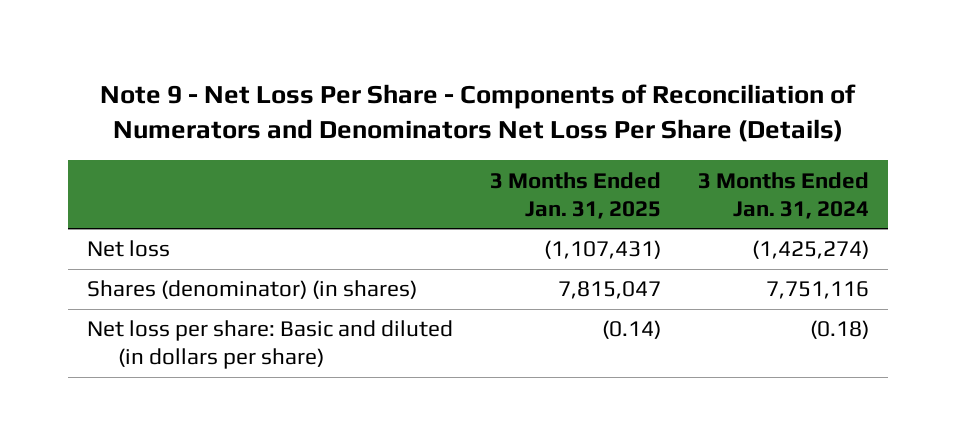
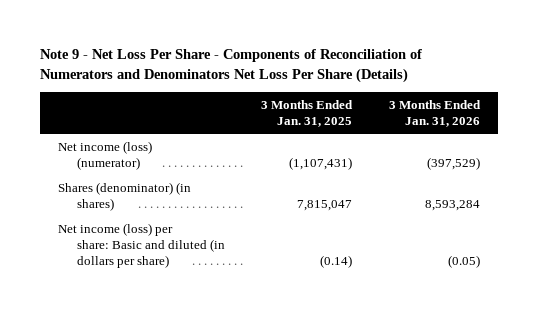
[698,171,870,219] 3 Months Ended Jan. 31, 2024 -> none
none -> [388,99,481,127] 3 Months Ended Jan. 31, 2026
[86,240,170,258] Net loss -> [57,140,152,170] Net income (loss) (numerator)
[86,320,453,370] Net loss per share: Basic and diluted (in dollars per share) -> [57,222,225,268] Net income (loss) per share: Basic and diluted (in dollars per share)

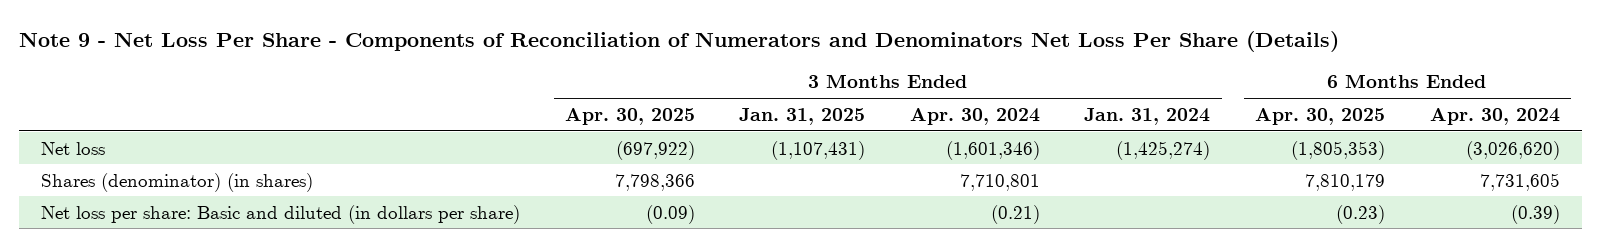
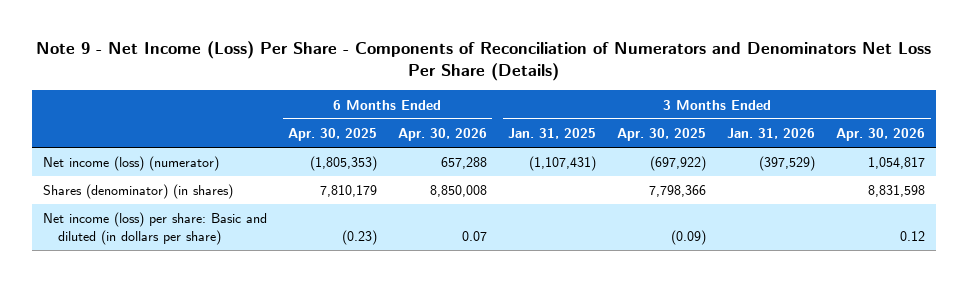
[19,31,1340,53] Note 9 - Net Loss Per Share - Components of Reconciliation of Numerators and Denominators Net Loss Per Share (Details) -> [36,41,932,82] Note 9 - Net Income (Loss) Per Share - Components of Reconciliation of Numerators and Denominators Net Loss Per Share (Details)
[909,107,1040,125] Apr. 30, 2024 -> none
[1084,107,1211,125] Jan. 31, 2024 -> none
[1429,107,1560,125] Apr. 30, 2024 -> none
none -> [398,128,488,142] Apr. 30, 2026
none -> [727,128,816,140] Jan. 31, 2026
none -> [836,128,926,142] Apr. 30, 2026
[41,141,106,155] Net loss -> [42,156,219,172] Net income (loss) (numerator)
[41,204,521,224] Net loss per share: Basic and diluted (in dollars per share) -> [42,212,267,245] Net income (loss) per share: Basic and diluted (in dollars per share)

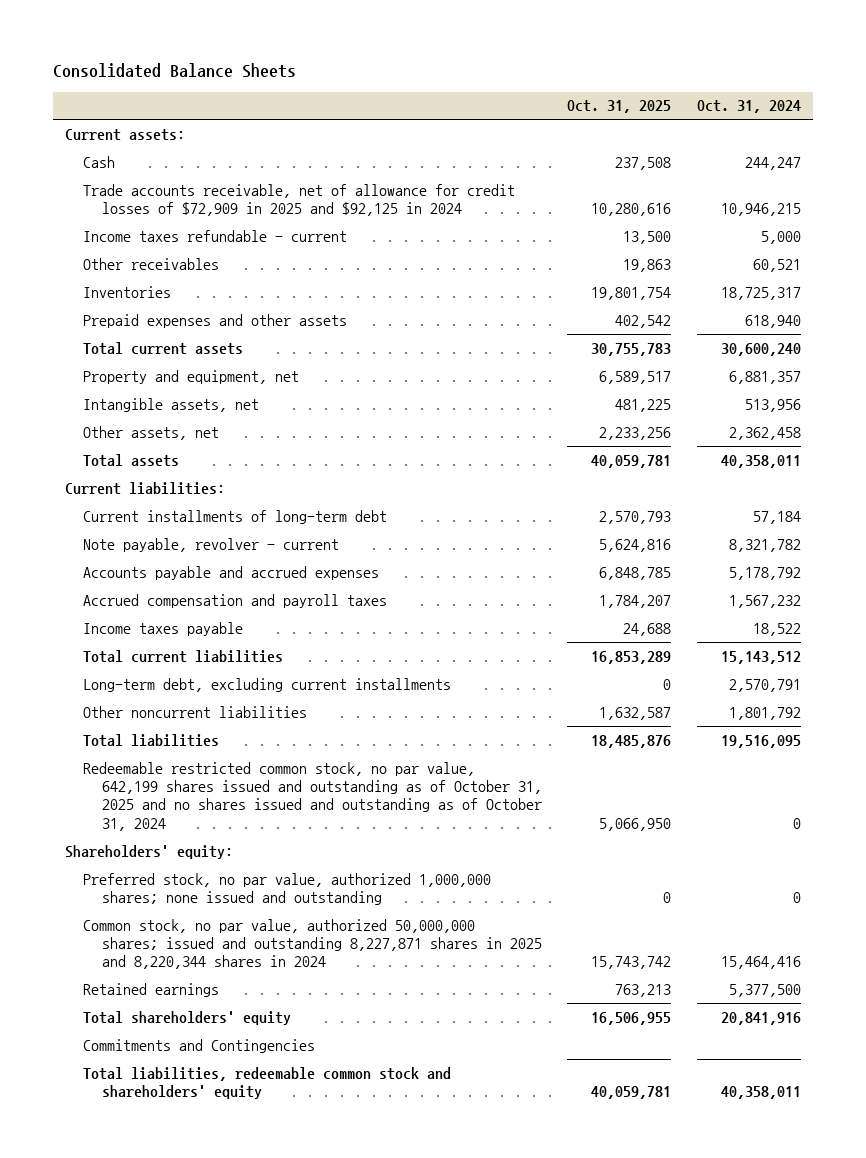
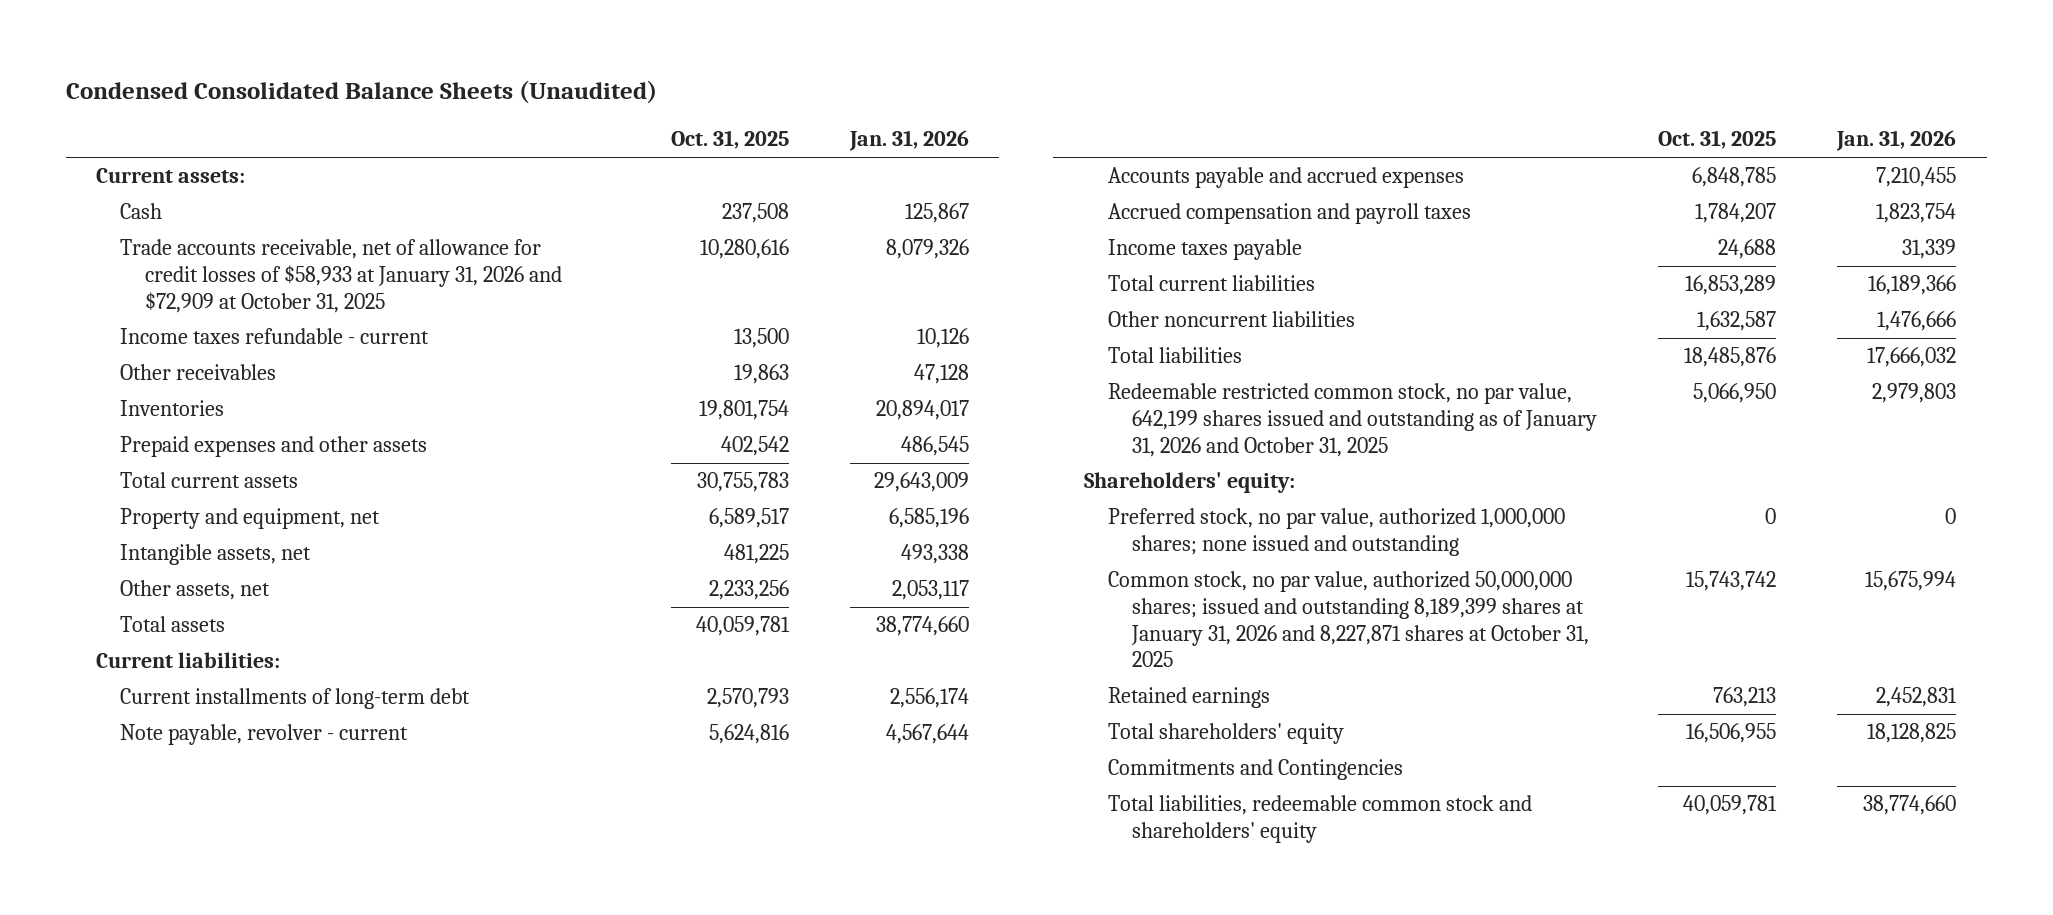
[52,63,296,79] Consolidated Balance Sheets -> [65,80,657,105] Condensed Consolidated Balance Sheets (Unaudited)
[696,100,801,114] Oct. 31, 2024 -> none
none -> [848,130,969,152] Jan. 31, 2026
[83,183,516,217] Trade accounts receivable, net of allowance for credit losses of $72,909 in 2025 and $92,125 in 2024 -> [120,239,562,313] Trade accounts receivable, net of allowance for credit losses of $58,933 at January 31, 2026 and $72,909 at October 31, 2025
[83,677,452,692] Long-term debt, excluding current installments -> none
[83,761,542,831] Redeemable restricted common stock, no par value, 642,199 shares issued and outstanding as of October 31, 2025 and no shares issued and outstanding as of October 31, 2024 -> [1107,383,1597,457] Redeemable restricted common stock, no par value, 642,199 shares issued and outstanding as of January 31, 2026 and October 31, 2025
[83,918,542,970] Common stock, no par value, authorized 50,000,000 shares; issued and outstanding 8,227,871 shares in 2025 and 8,220,344 shares in 2024 -> [1107,571,1589,668] Common stock, no par value, authorized 50,000,000 shares; issued and outstanding 8,189,399 shares at January 31, 2026 and 8,227,871 shares at October 31, 2025

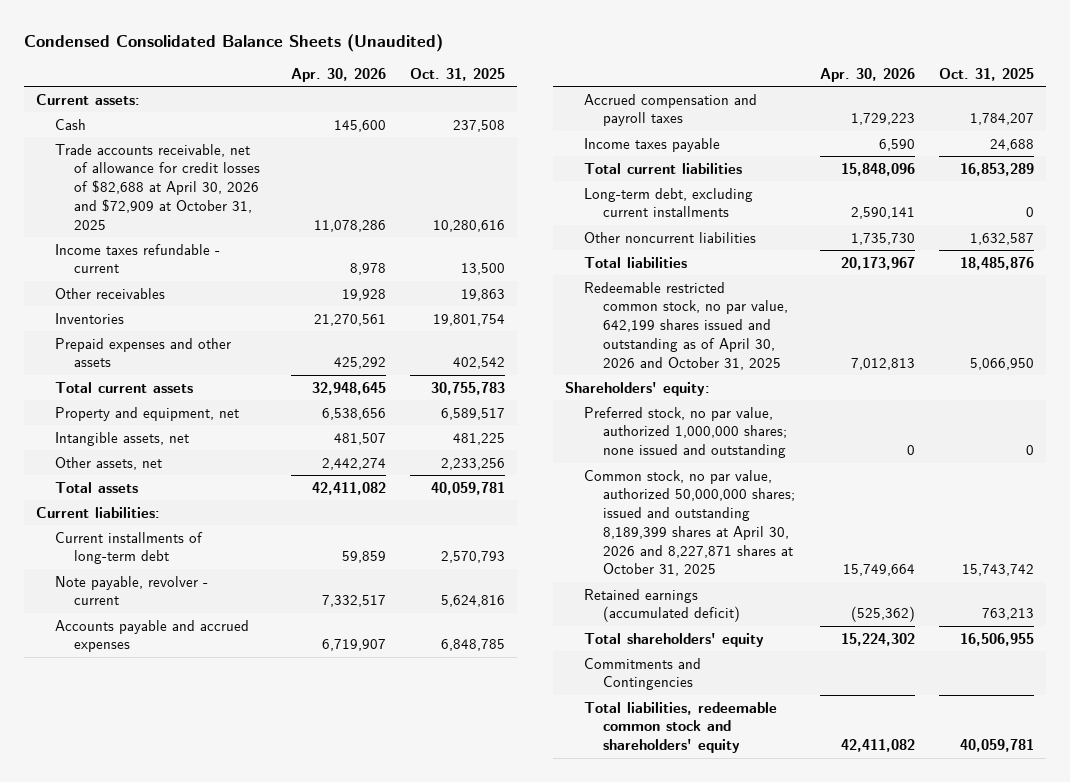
[848,130,969,152] Jan. 31, 2026 -> none
none -> [290,67,386,82] Apr. 30, 2026
[120,239,562,313] Trade accounts receivable, net of allowance for credit losses of $58,933 at January 31, 2026 and $72,909 at October 31, 2025 -> [55,143,261,230] Trade accounts receivable, net of allowance for credit losses of $82,688 at April 30, 2026 and $72,909 at October 31, 2025
none -> [584,187,754,218] Long-term debt, excluding current installments
[1107,383,1597,457] Redeemable restricted common stock, no par value, 642,199 shares issued and outstanding as of January 31, 2026 and October 31, 2025 -> [584,281,789,370] Redeemable restricted common stock, no par value, 642,199 shares issued and outstanding as of April 30, 2026 and October 31, 2025
[1107,571,1589,668] Common stock, no par value, authorized 50,000,000 shares; issued and outstanding 8,189,399 shares at January 31, 2026 and 8,227,871 shares at October 31, 2025 -> [584,469,796,577] Common stock, no par value, authorized 50,000,000 shares; issued and outstanding 8,189,399 shares at April 30, 2026 and 8,227,871 shares at October 31, 2025
[1107,687,1270,709] Retained earnings -> [584,588,741,623] Retained earnings (accumulated deficit)

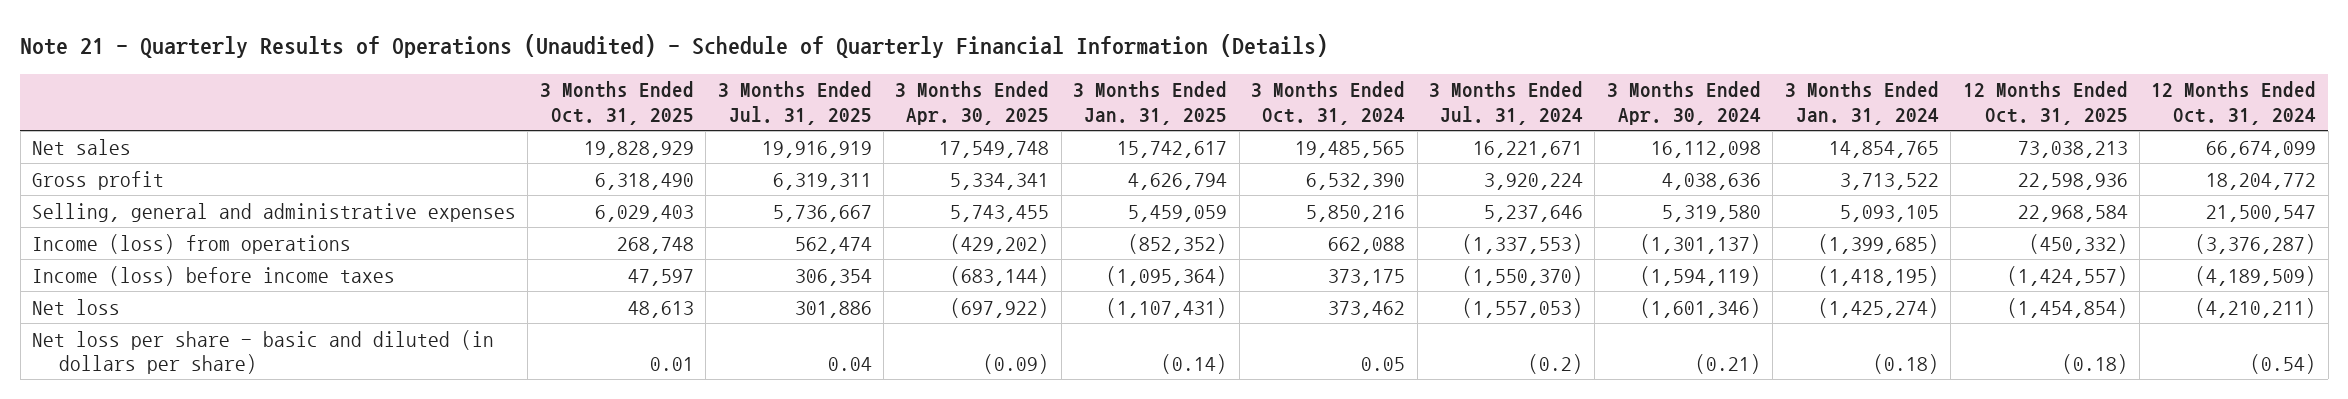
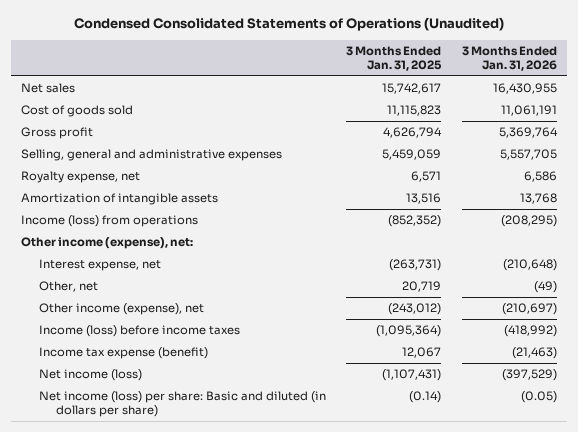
[20,33,1329,58] Note 21 - Quarterly Results of Operations (Unaudited) - Schedule of Quarterly Financial Information (Details) -> [73,17,504,32] Condensed Consolidated Statements of Operations (Unaudited)
[539,81,694,125] 3 Months Ended Oct. 31, 2025 -> none
[717,81,872,125] 3 Months Ended Jul. 31, 2025 -> none
[895,81,1050,125] 3 Months Ended Apr. 30, 2025 -> none
[1251,81,1406,125] 3 Months Ended Oct. 31, 2024 -> none
[1428,81,1583,125] 3 Months Ended Jul. 31, 2024 -> none
[1606,81,1761,125] 3 Months Ended Apr. 30, 2024 -> none
[1784,81,1939,125] 3 Months Ended Jan. 31, 2024 -> none
[1962,81,2128,125] 12 Months Ended Oct. 31, 2025 -> none
[2151,81,2317,125] 12 Months Ended Oct. 31, 2024 -> none
none -> [461,45,557,71] 3 Months Ended Jan. 31, 2026
none -> [21,105,134,118] Cost of goods sold
none -> [21,171,141,184] Royalty expense, net
none -> [21,193,219,206] Amortization of intangible assets
none -> [21,237,194,250] Other income (expense), net:
none -> [38,259,161,272] Interest expense, net
none -> [38,281,98,293] Other, net
none -> [38,303,204,316] Other income (expense), net
none -> [38,347,208,360] Income tax expense (benefit)
[31,298,120,315] Net loss -> [38,369,142,382] Net income (loss)
[31,329,494,375] Net loss per share - basic and diluted (in dollars per share) -> [38,391,326,418] Net income (loss) per share: Basic and diluted (in dollars per share)

